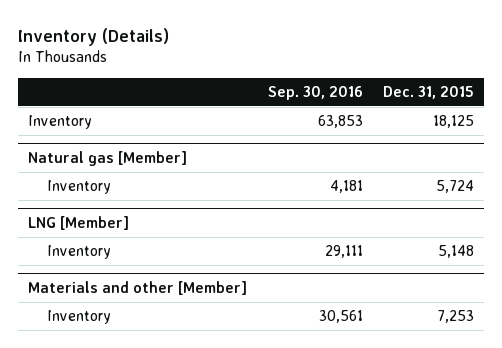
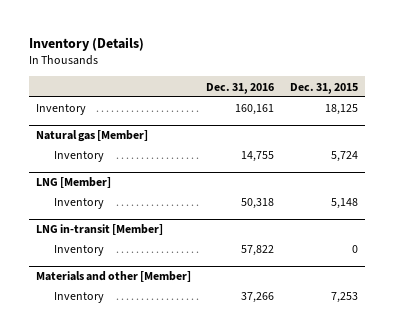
[267,85,363,100] Sep. 30, 2016 -> none
none -> [206,82,275,94] Dec. 31, 2016
none -> [36,224,164,236] LNG in-transit [Member]
none -> [53,245,104,257] Inventory

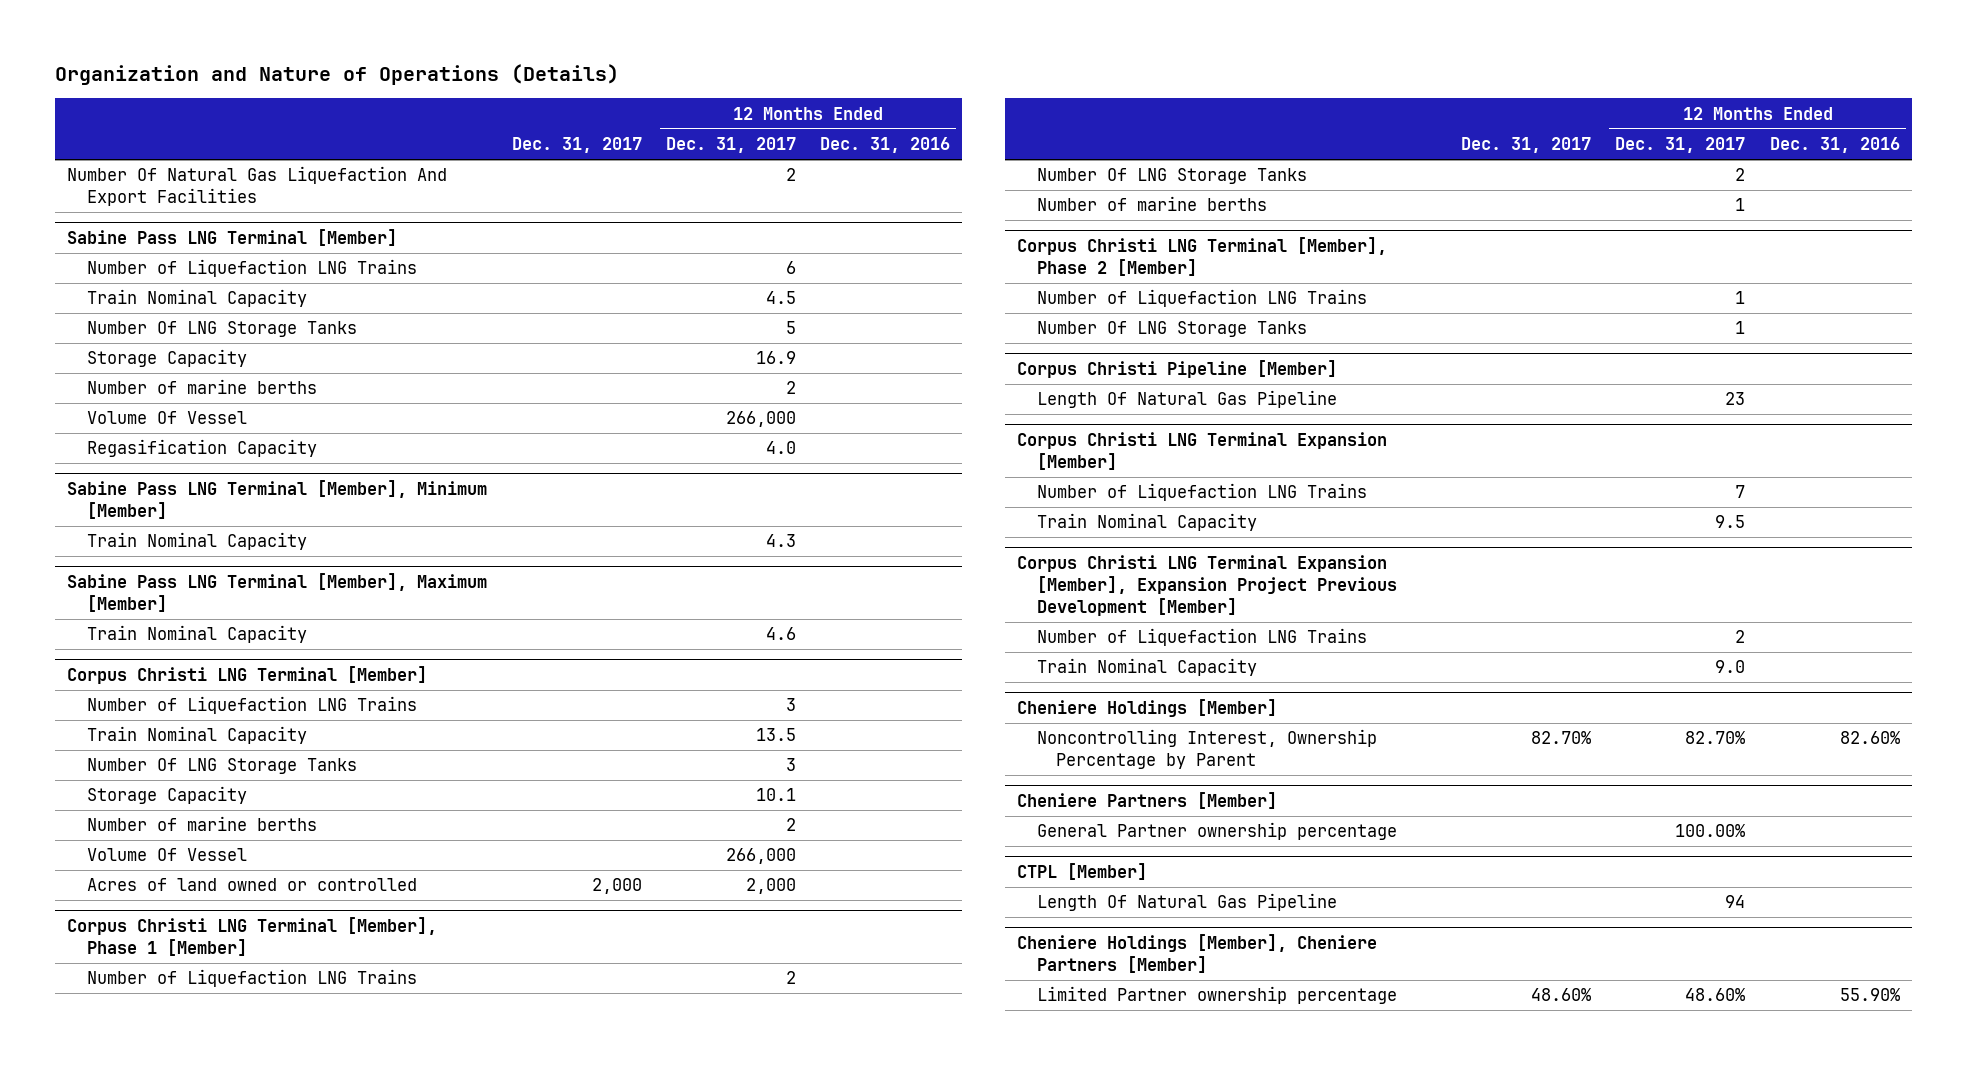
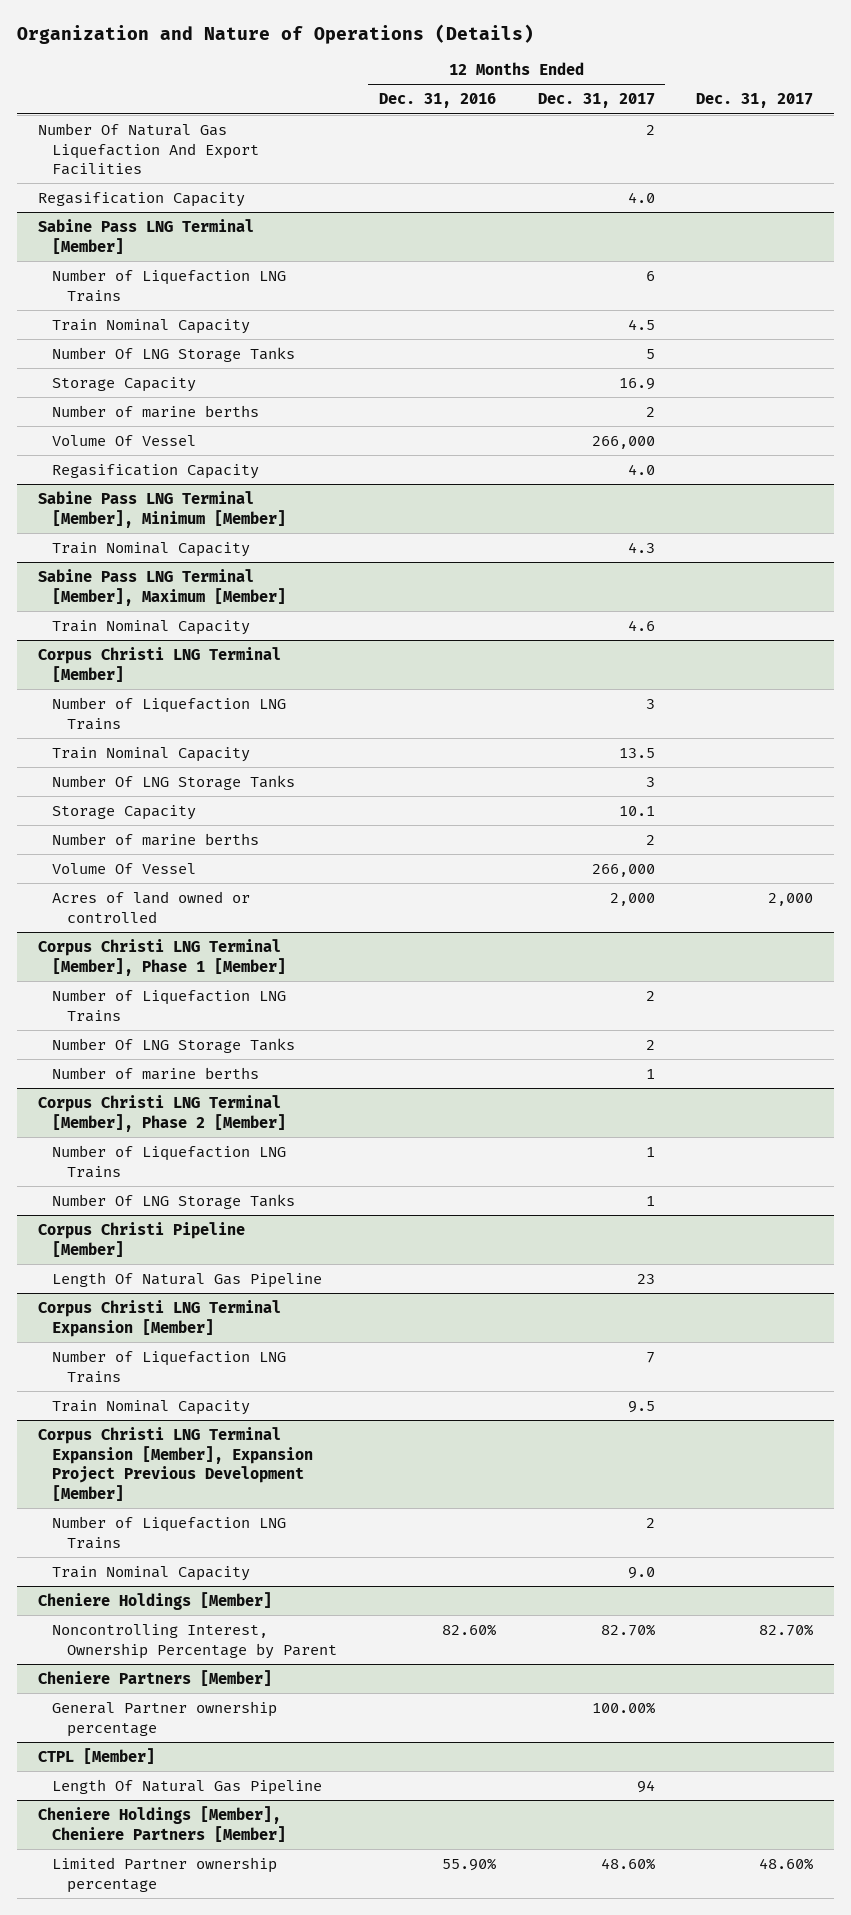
none -> [37,191,245,207] Regasification Capacity

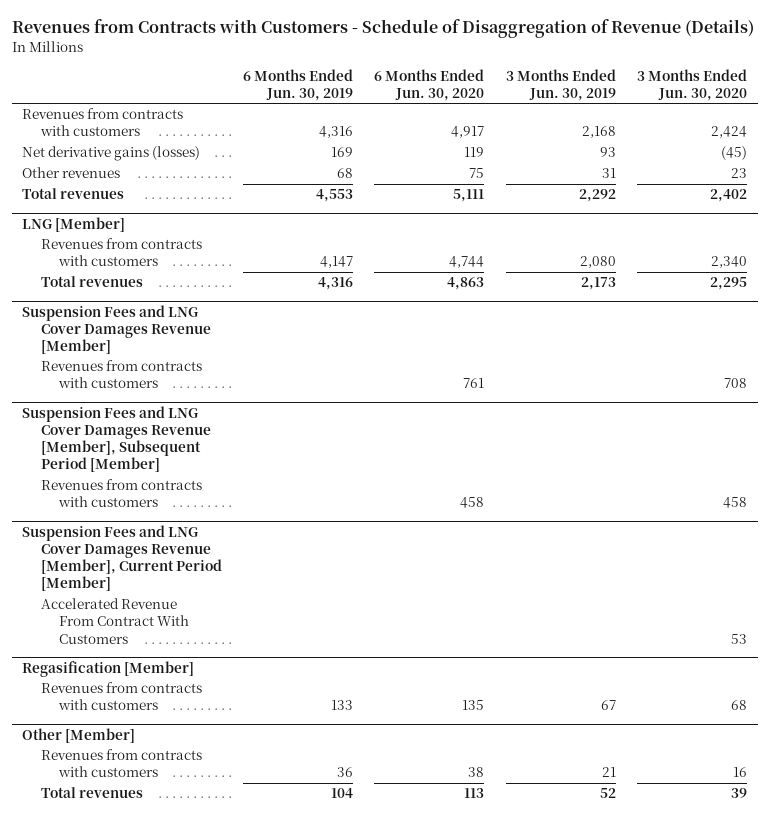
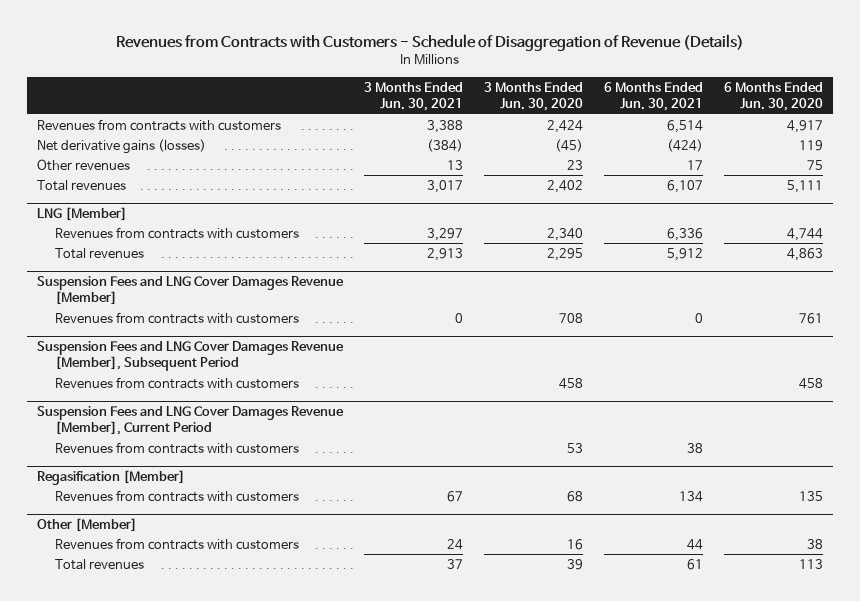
[242,68,353,101] 6 Months Ended Jun. 30, 2019 -> none
[505,68,616,101] 3 Months Ended Jun. 30, 2019 -> none
none -> [364,81,464,112] 3 Months Ended Jun. 30, 2021
none -> [603,81,703,112] 6 Months Ended Jun. 30, 2021
[22,405,211,473] Suspension Fees and LNG Cover Damages Revenue [Member], Subsequent Period [Member] -> [37,340,345,372] Suspension Fees and LNG Cover Damages Revenue [Member], Subsequent Period
[22,524,222,592] Suspension Fees and LNG Cover Damages Revenue [Member], Current Period [Member] -> [37,405,345,436] Suspension Fees and LNG Cover Damages Revenue [Member], Current Period
[40,598,189,644] Accelerated Revenue From Contract With Customers -> [54,441,299,454] Revenues from contracts with customers

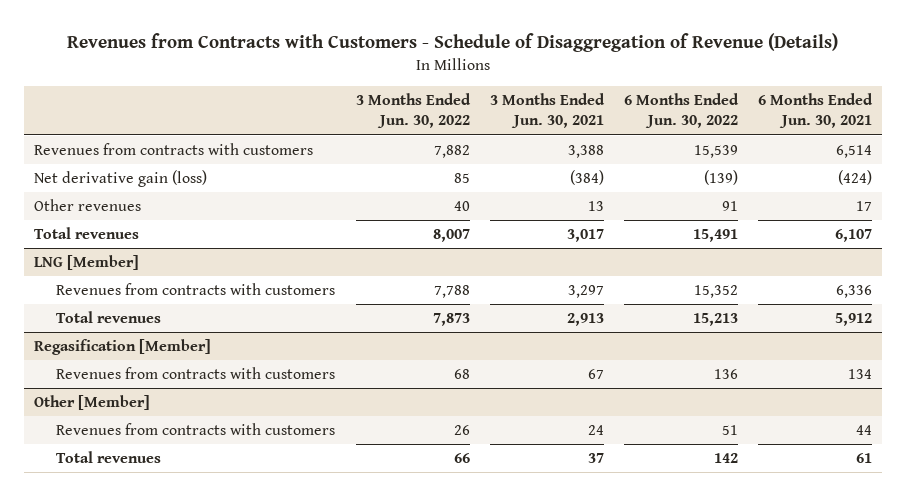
[484,81,584,112] 3 Months Ended Jun. 30, 2020 -> none
[723,81,823,112] 6 Months Ended Jun. 30, 2020 -> none
none -> [355,92,471,129] 3 Months Ended Jun. 30, 2022
none -> [624,92,740,129] 6 Months Ended Jun. 30, 2022
[37,138,207,154] Net derivative gains (losses) -> [33,170,207,188] Net derivative gain (loss)
[37,275,345,306] Suspension Fees and LNG Cover Damages Revenue [Member] -> none
[54,311,299,324] Revenues from contracts with customers -> none
[37,340,345,372] Suspension Fees and LNG Cover Damages Revenue [Member], Subsequent Period -> none
[54,376,299,389] Revenues from contracts with customers -> none
[37,405,345,436] Suspension Fees and LNG Cover Damages Revenue [Member], Current Period -> none
[54,441,299,454] Revenues from contracts with customers -> none

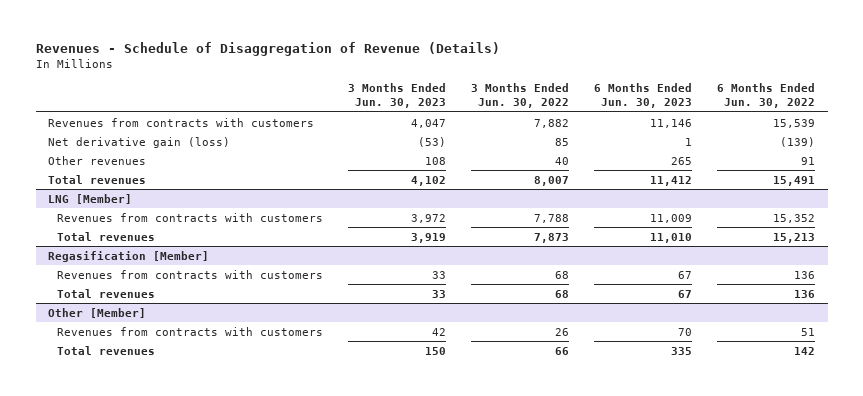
[67,33,839,53] Revenues from Contracts with Customers - Schedule of Disaggregation of Revenue (Details) -> [35,41,500,56] Revenues - Schedule of Disaggregation of Revenue (Details)
[489,92,605,129] 3 Months Ended Jun. 30, 2021 -> none
[758,92,874,129] 6 Months Ended Jun. 30, 2021 -> none
none -> [348,83,447,109] 3 Months Ended Jun. 30, 2023
none -> [594,83,693,109] 6 Months Ended Jun. 30, 2023
none -> [56,288,155,298] Total revenues

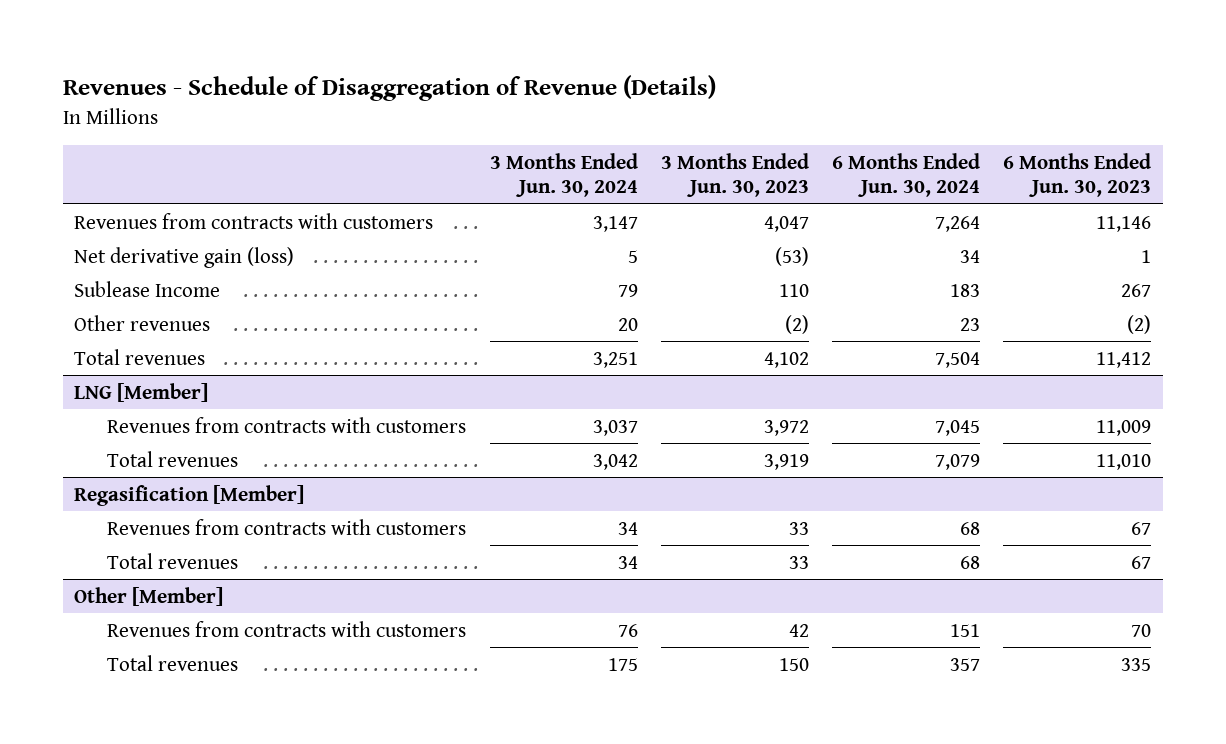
[471,83,570,109] 3 Months Ended Jun. 30, 2022 -> none
[717,83,816,109] 6 Months Ended Jun. 30, 2022 -> none
none -> [489,152,638,198] 3 Months Ended Jun. 30, 2024
none -> [832,152,981,198] 6 Months Ended Jun. 30, 2024
none -> [74,280,221,297] Sublease Income
[425,156,447,165] 108 -> [784,314,809,334] (2)
[671,156,693,165] 265 -> [1127,314,1152,334] (2)

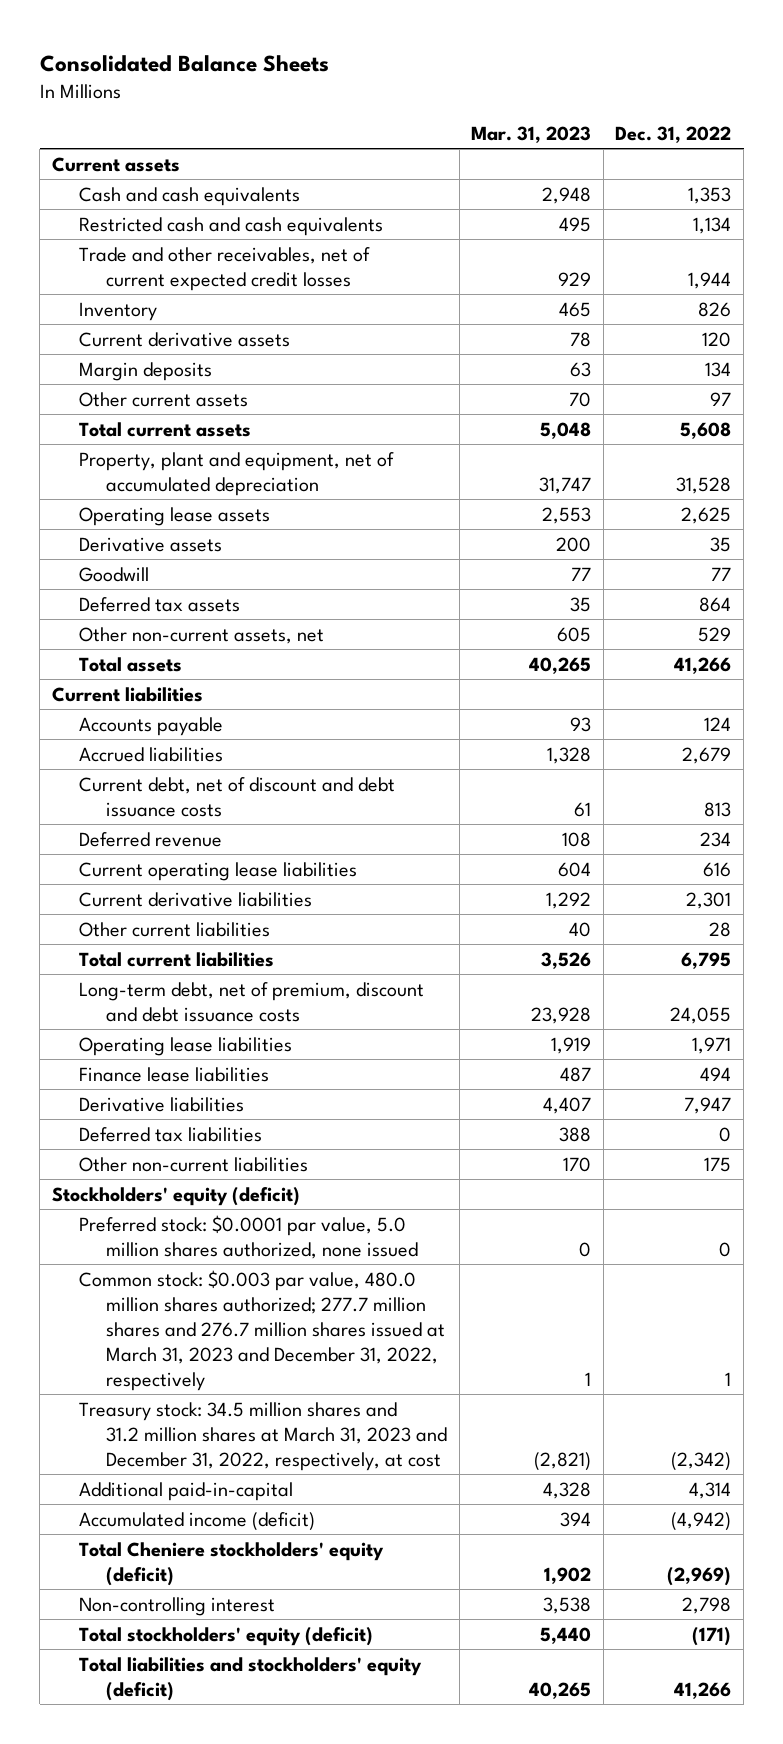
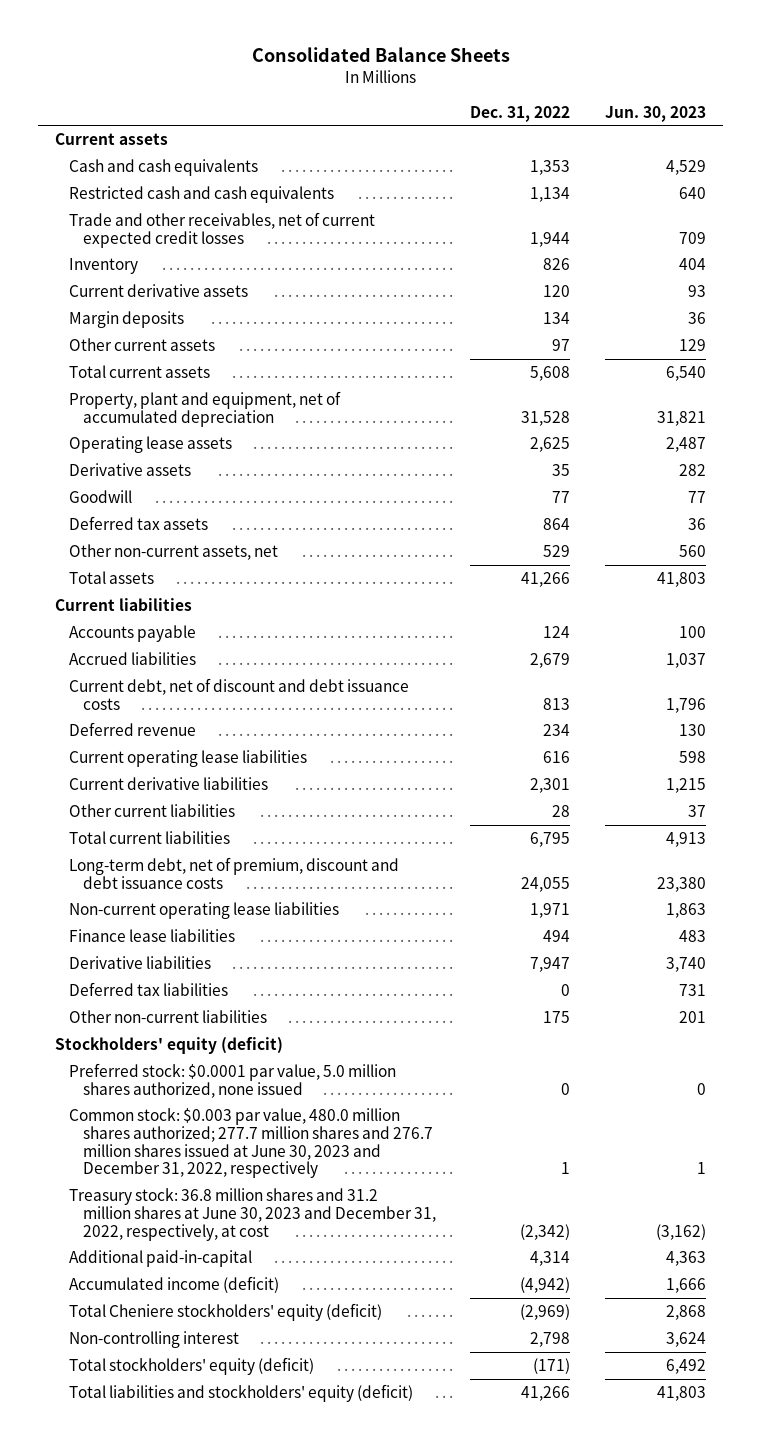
[471,126,592,144] Mar. 31, 2023 -> none
none -> [604,105,706,122] Jun. 30, 2023
[78,1036,292,1056] Operating lease liabilities -> [69,901,340,919] Non-current operating lease liabilities
[78,1269,445,1391] Common stock: $0.003 par value, 480.0 million shares authorized; 277.7 million shares and 276.7 million shares issued at March 31, 2023 and December 31, 2022, respectively -> [69,1107,433,1179] Common stock: $0.003 par value, 480.0 million shares authorized; 277.7 million shares and 276.7 million shares issued at June 30, 2023 and December 31, 2022, respectively
[78,1401,447,1471] Treasury stock: 34.5 million shares and 31.2 million shares at March 31, 2023 and December 31, 2022, respectively, at cost -> [69,1187,436,1241] Treasury stock: 36.8 million shares and 31.2 million shares at June 30, 2023 and December 31, 2022, respectively, at cost

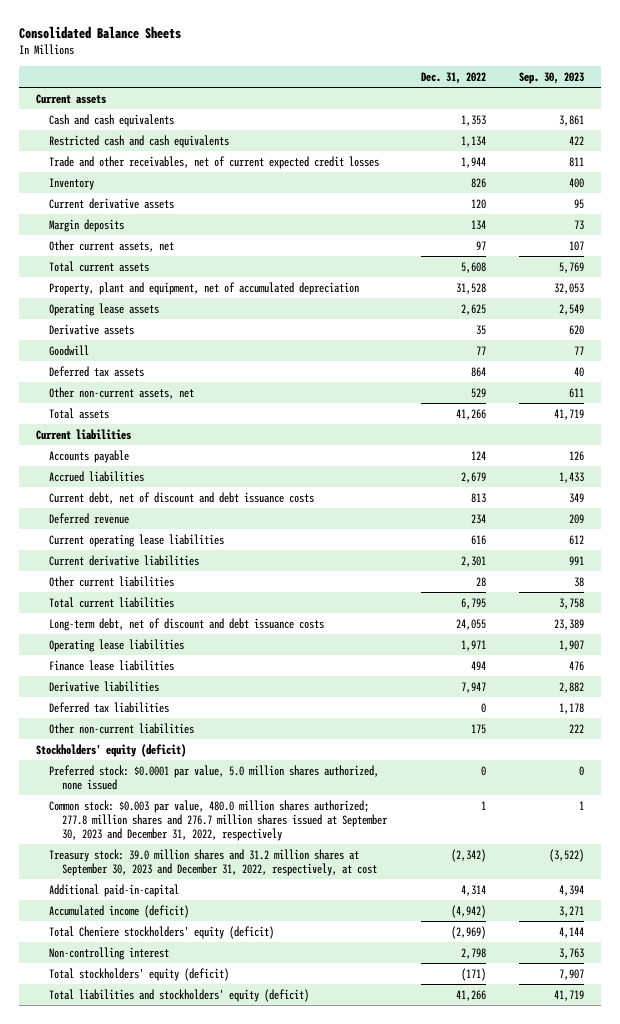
[604,105,706,122] Jun. 30, 2023 -> none
none -> [519,72,585,85] Sep. 30, 2023
[69,337,216,351] Other current assets -> [48,239,174,252] Other current assets, net
[69,856,400,889] Long-term debt, net of premium, discount and debt issuance costs -> [48,617,324,631] Long-term debt, net of discount and debt issuance costs
[69,901,340,919] Non-current operating lease liabilities -> [48,638,184,652] Operating lease liabilities
[69,1107,433,1179] Common stock: $0.003 par value, 480.0 million shares authorized; 277.7 million shares and 276.7 million shares issued at June 30, 2023 and December 31, 2022, respectively -> [48,799,388,842] Common stock: $0.003 par value, 480.0 million shares authorized; 277.8 million shares and 276.7 million shares issued at September 30, 2023 and December 31, 2022, respectively
[69,1187,436,1241] Treasury stock: 36.8 million shares and 31.2 million shares at June 30, 2023 and December 31, 2022, respectively, at cost -> [48,848,377,877] Treasury stock: 39.0 million shares and 31.2 million shares at September 30, 2023 and December 31, 2022, respectively, at cost

